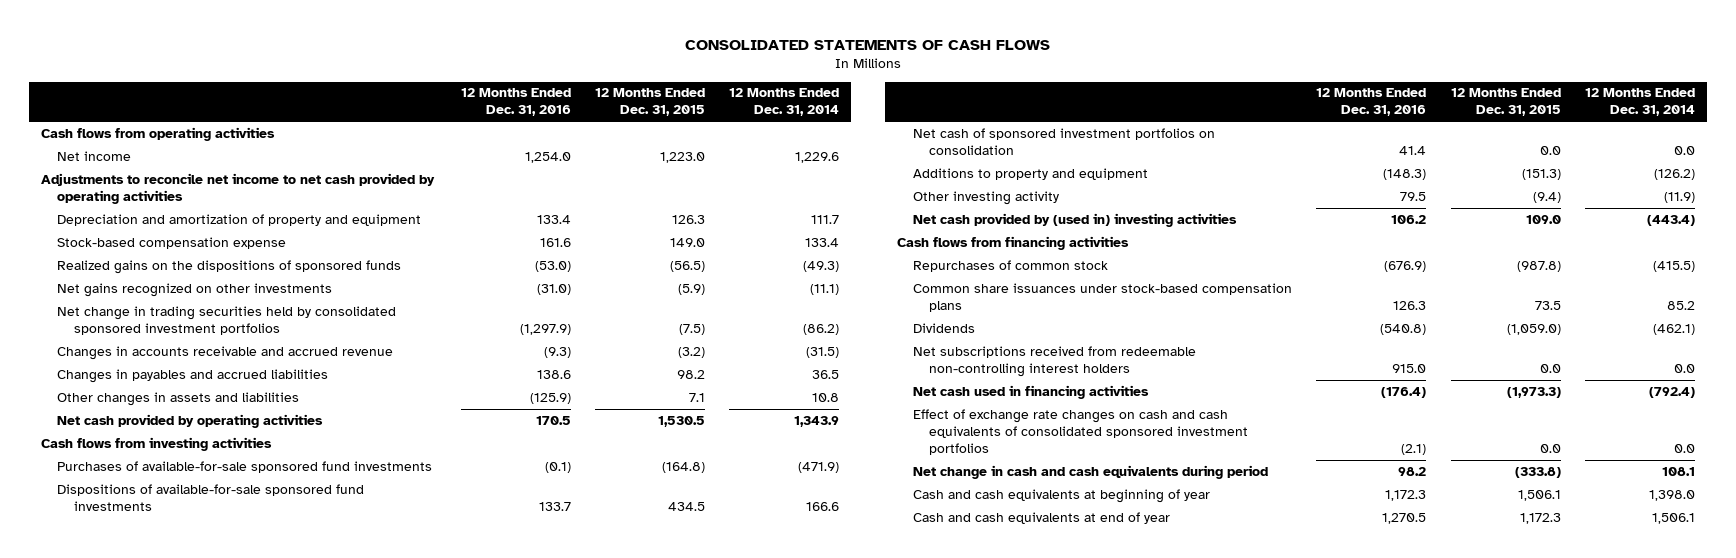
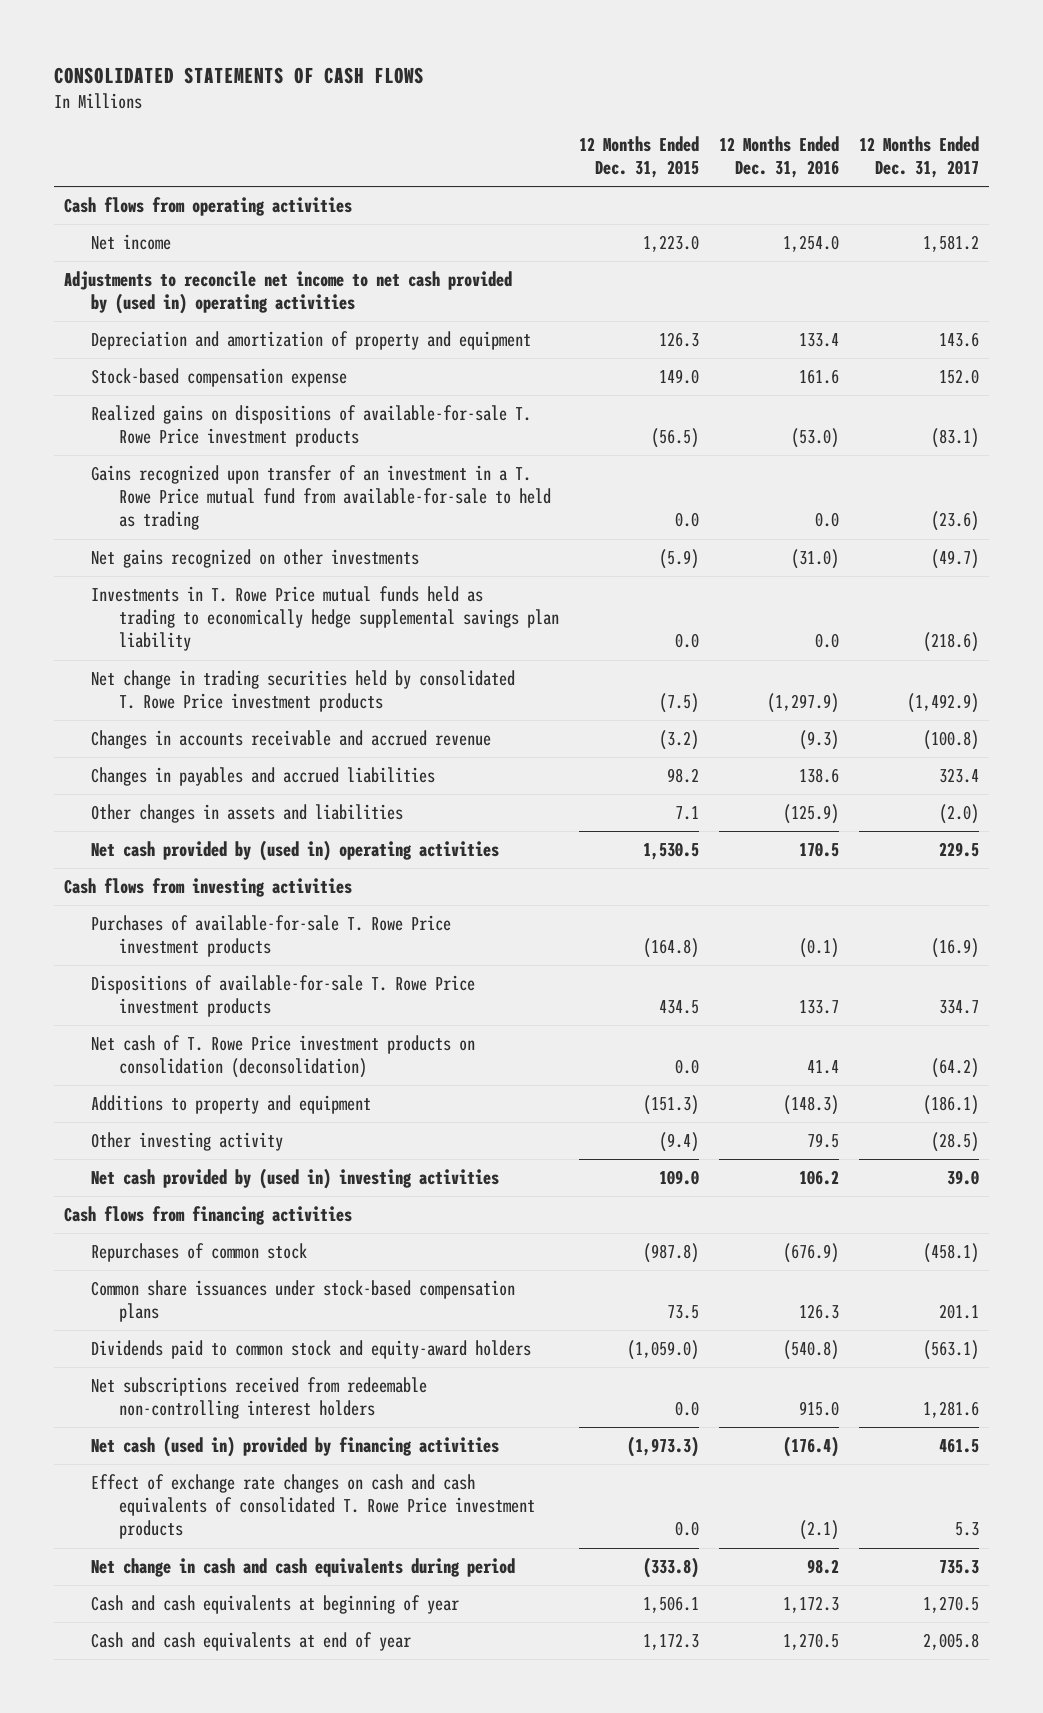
[728,88,839,117] 12 Months Ended Dec. 31, 2014 -> none
none -> [859,136,980,179] 12 Months Ended Dec. 31, 2017
[41,172,436,204] Adjustments to reconcile net income to net cash provided by operating activities -> [64,271,513,315] Adjustments to reconcile net income to net cash provided by (used in) operating activities
[57,259,402,274] Realized gains on the dispositions of sponsored funds -> [91,405,532,448] Realized gains on dispositions of available-for-sale T. Rowe Price investment products
none -> [91,465,551,531] Gains recognized upon transfer of an investment in a T. Rowe Price mutual fund from available-for-sale to held as trading
none -> [91,586,559,652] Investments in T. Rowe Price mutual funds held as trading to economically hedge supplemental savings plan liability
[57,305,397,335] Net change in trading securities held by consolidated sponsored investment portfolios -> [91,670,516,713] Net change in trading securities held by consolidated T. Rowe Price investment products
[57,413,324,428] Net cash provided by operating activities -> [91,840,500,862] Net cash provided by (used in) operating activities
[57,460,433,473] Purchases of available-for-sale sponsored fund investments -> [91,915,452,958] Purchases of available-for-sale T. Rowe Price investment products
[57,483,365,511] Dispositions of available-for-sale sponsored fund investments -> [91,975,476,1018] Dispositions of available-for-sale T. Rowe Price investment products
[913,127,1216,155] Net cash of sponsored investment portfolios on consolidation -> [91,1035,476,1079] Net cash of T. Rowe Price investment products on consolidation (deconsolidation)
[913,322,976,333] Dividends -> [91,1340,532,1360] Dividends paid to common stock and equity-award holders
[913,384,1150,399] Net cash used in financing activities -> [91,1436,500,1458] Net cash (used in) provided by financing activities
[913,408,1249,455] Effect of exchange rate changes on cash and cash equivalents of consolidated sponsored investment portfolios -> [91,1474,535,1540] Effect of exchange rate changes on cash and cash equivalents of consolidated T. Rowe Price investment products

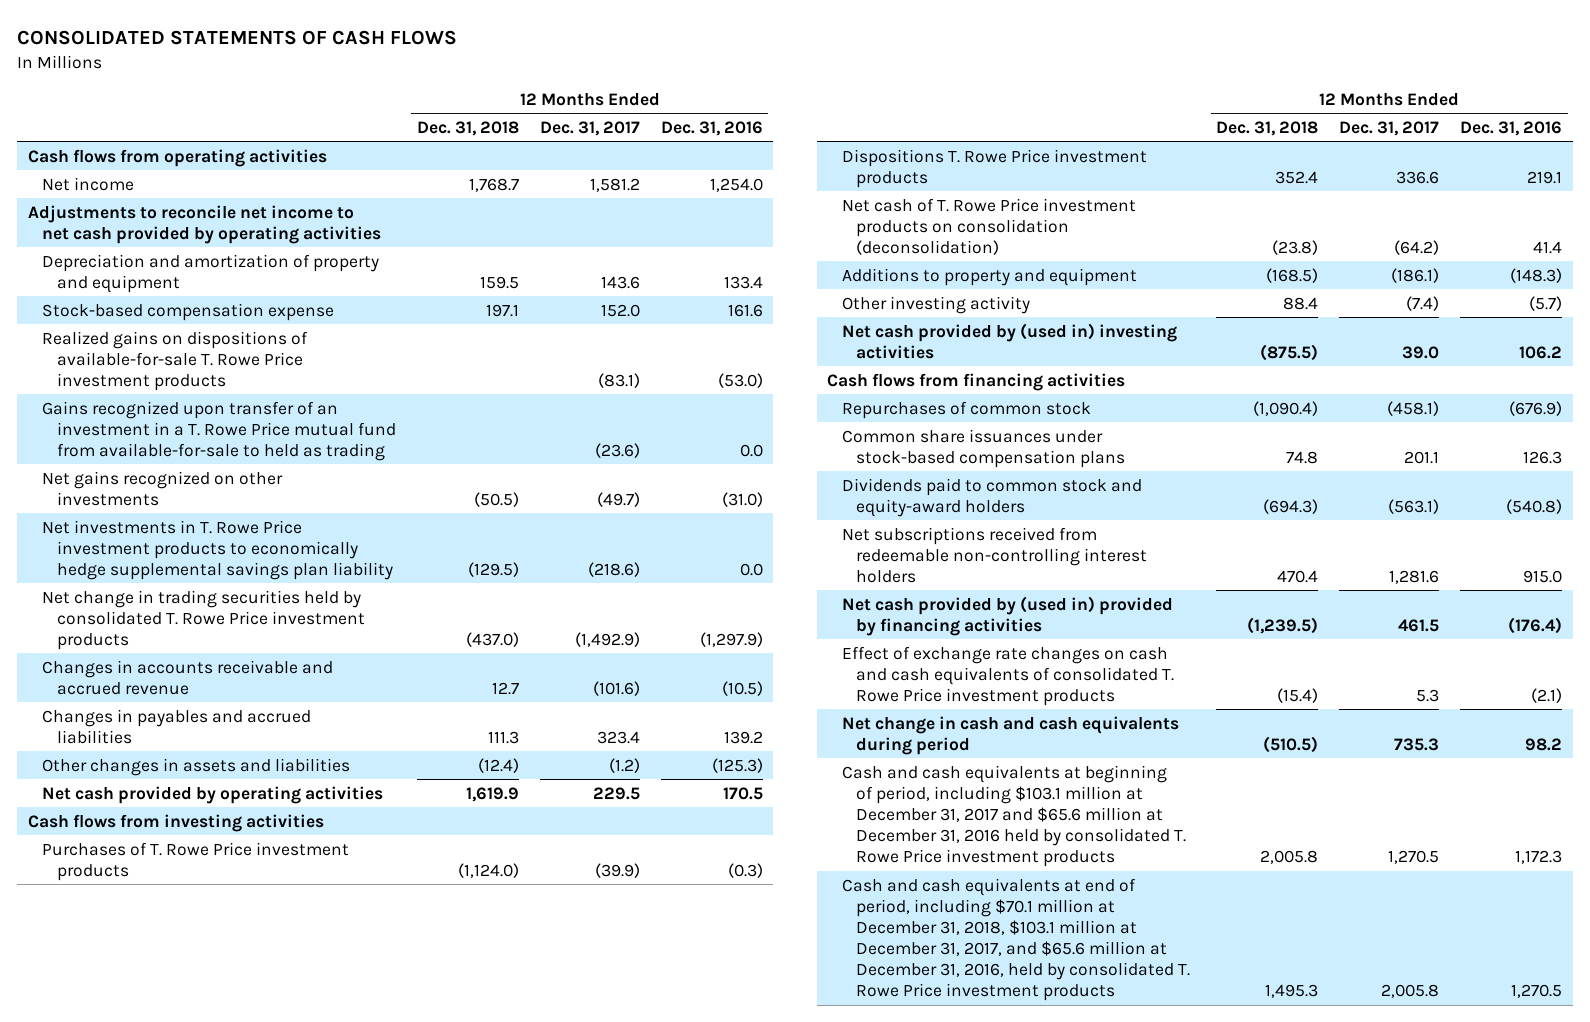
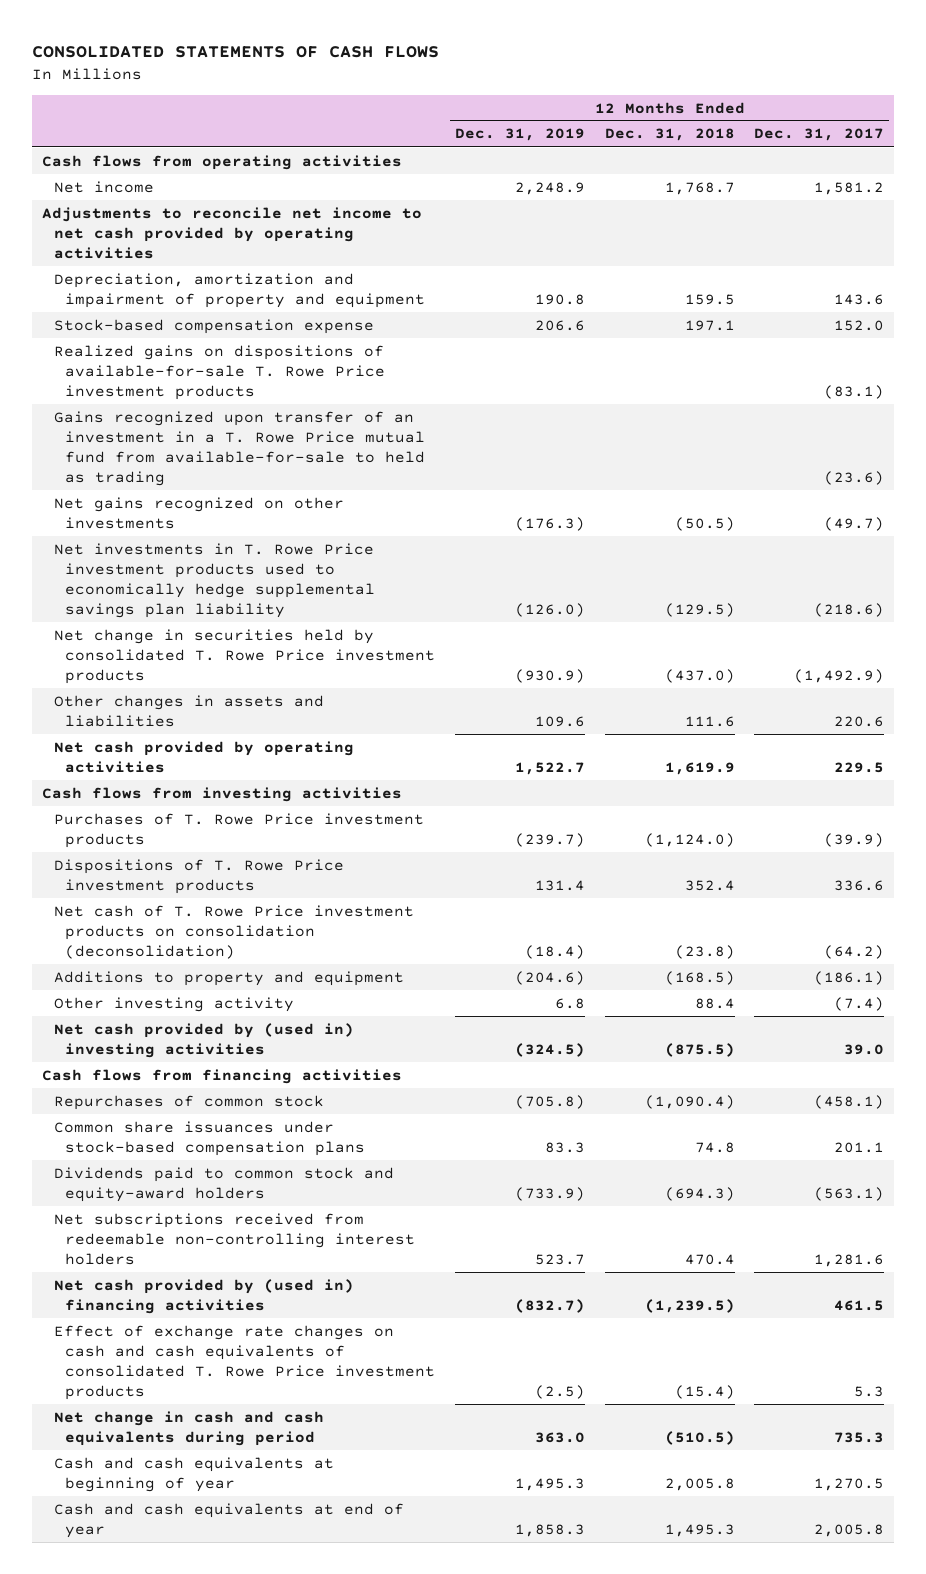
[660,120,763,136] Dec. 31, 2016 -> none
none -> [455,128,586,142] Dec. 31, 2019
[42,253,380,293] Depreciation and amortization of property and equipment -> [53,272,426,308] Depreciation, amortization and impairment of property and equipment
[42,659,334,695] Changes in accounts receivable and accrued revenue -> none
[42,708,312,744] Changes in payables and accrued liabilities -> none
[42,519,393,580] Net investments in T. Rowe Price investment products to economically hedge supplemental savings plan liability -> [53,542,376,618] Net investments in T. Rowe Price investment products used to economically hedge supplemental savings plan liability
[42,589,365,650] Net change in trading securities held by consolidated T. Rowe Price investment products -> [53,628,436,684] Net change in securities held by consolidated T. Rowe Price investment products
[477,757,519,773] (12.4) -> [684,715,735,727] 111.6
[608,757,640,773] (1.2) -> [834,715,885,727] 220.6
[841,148,1147,188] Dispositions T. Rowe Price investment products -> [53,858,344,894] Dispositions of T. Rowe Price investment products
[841,595,1173,636] Net cash provided by (used in) provided by financing activities -> [53,1278,354,1314] Net cash provided by (used in) financing activities
[841,764,1187,868] Cash and cash equivalents at beginning of period, including $103.1 million at December 31, 2017 and $65.6 million at December 31, 2016 held by consolidated T. Rowe Price investment products -> [53,1456,334,1492] Cash and cash equivalents at beginning of year
[841,877,1191,1002] Cash and cash equivalents at end of period, including $70.1 million at December 31, 2018, $103.1 million at December 31, 2017, and $65.6 million at December 31, 2016, held by consolidated T. Rowe Price investment products -> [53,1502,404,1538] Cash and cash equivalents at end of year

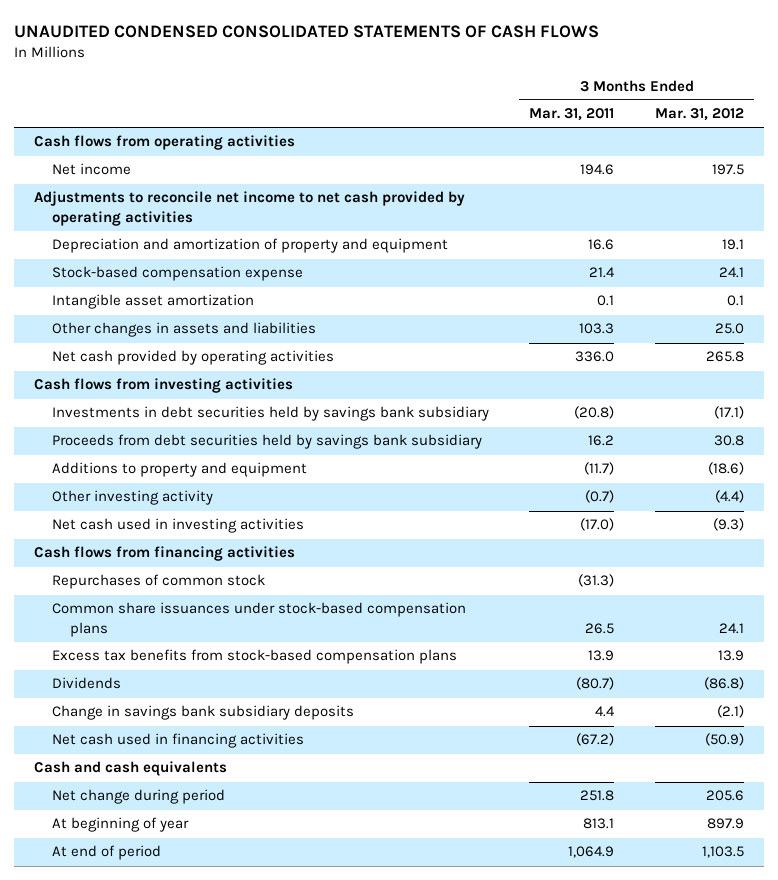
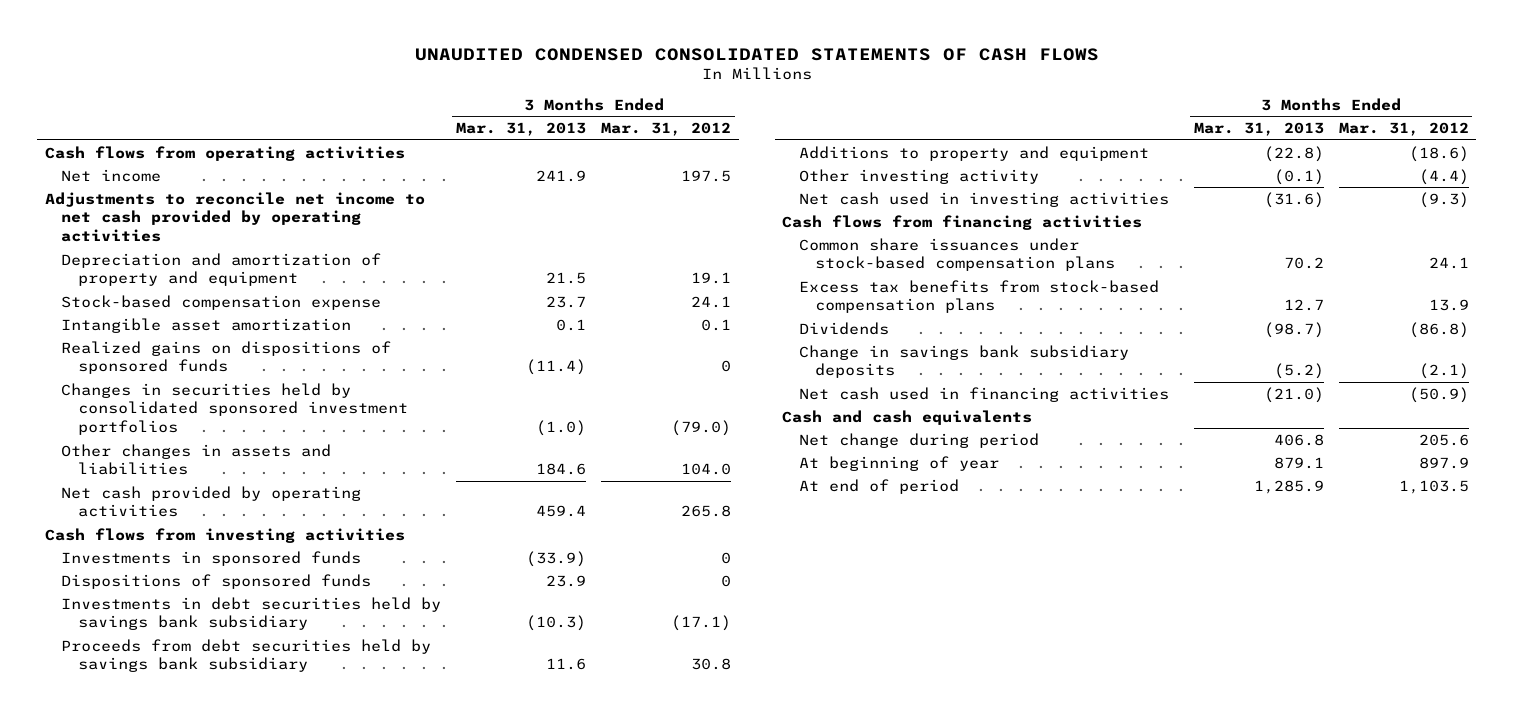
[529,108,615,122] Mar. 31, 2011 -> none
none -> [456,122,587,137] Mar. 31, 2013
none -> [61,340,392,375] Realized gains on dispositions of sponsored funds
none -> [61,382,408,436] Changes in securities held by consolidated sponsored investment portfolios
[714,323,744,335] 25.0 -> [681,463,732,476] 104.0
none -> [61,550,362,566] Investments in sponsored funds
none -> [61,573,372,589] Dispositions of sponsored funds
[51,574,265,590] Repurchases of common stock -> none

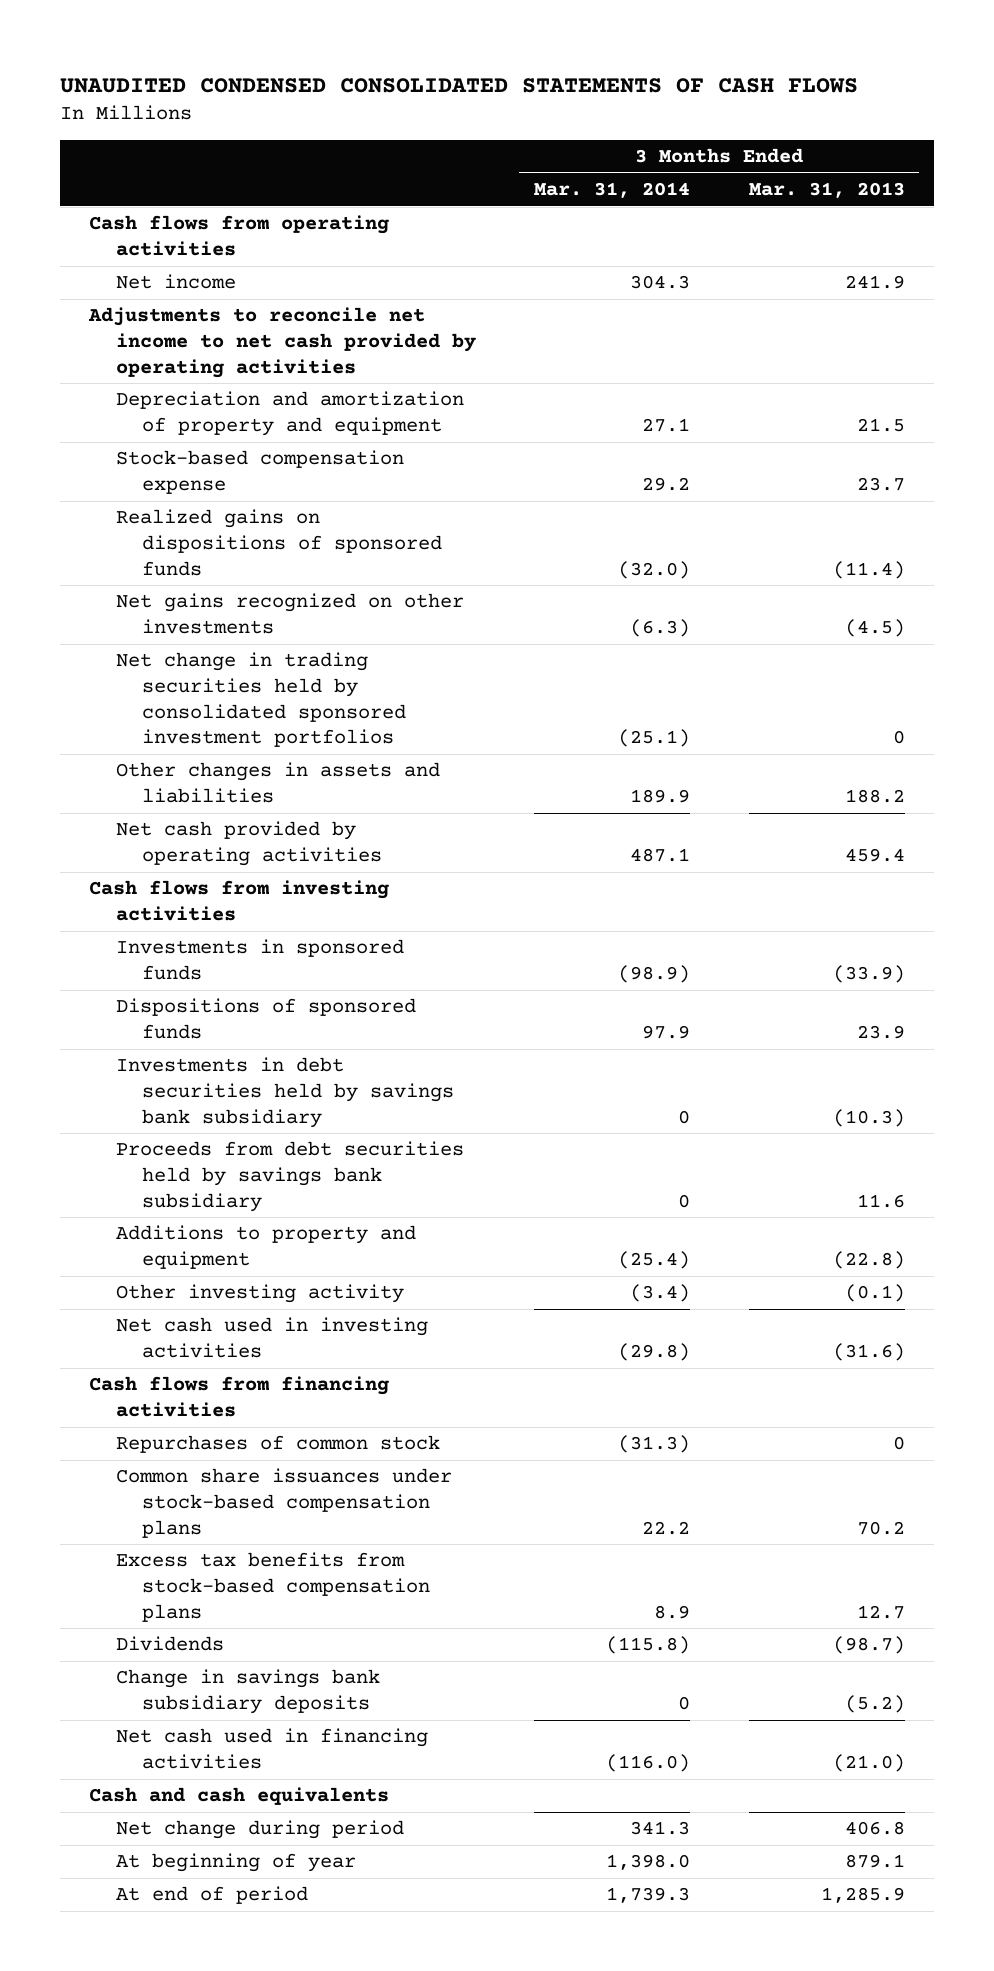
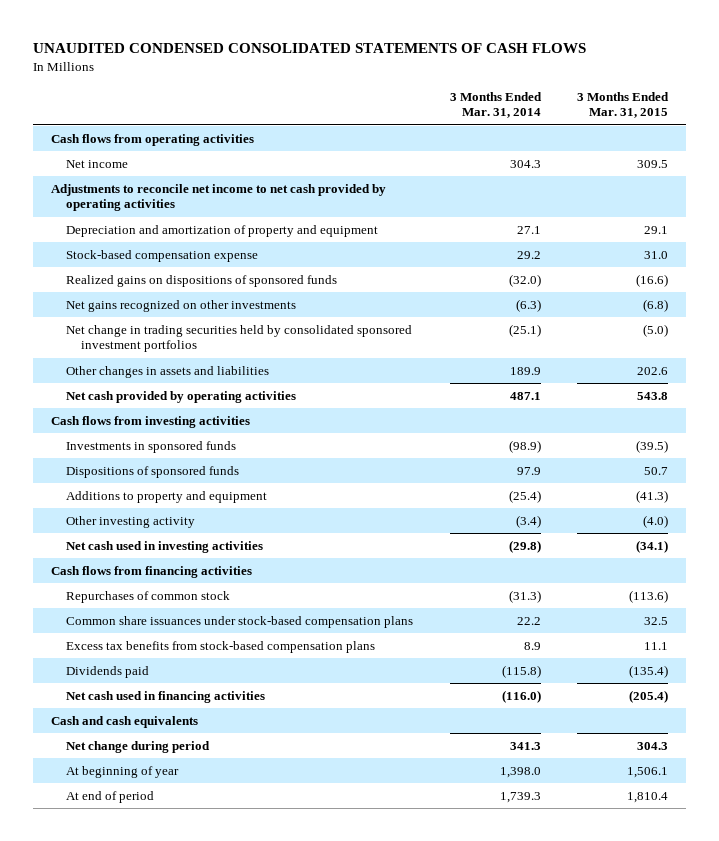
[748,182,905,199] Mar. 31, 2013 -> none
none -> [577,91,670,119] 3 Months Ended Mar. 31, 2015
[115,1057,454,1128] Investments in debt securities held by savings bank subsidiary -> none
[115,1141,464,1212] Proceeds from debt securities held by savings bank subsidiary -> none
[115,1669,380,1715] Change in savings bank subsidiary deposits -> none
[115,1636,224,1652] Dividends -> [66,665,150,678] Dividends paid

